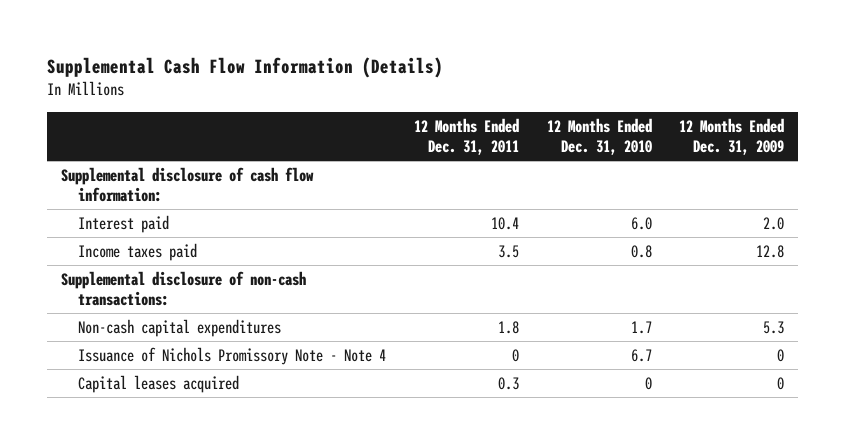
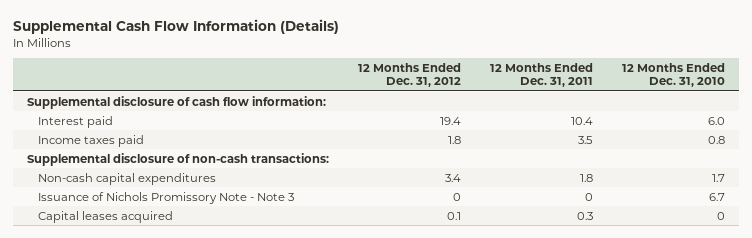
[679,117,785,155] 12 Months Ended Dec. 31, 2009 -> none
none -> [358,62,462,88] 12 Months Ended Dec. 31, 2012
[78,346,387,365] Issuance of Nichols Promissory Note - Note 4 -> [38,191,295,204] Issuance of Nichols Promissory Note - Note 3

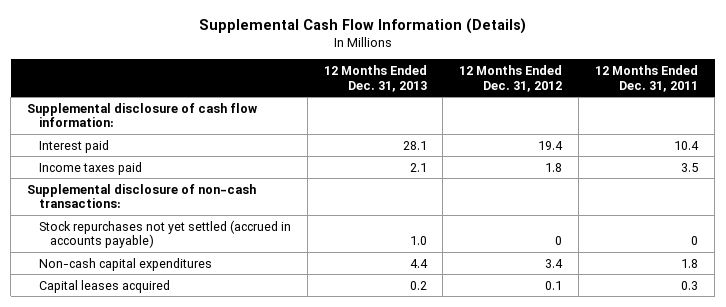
[622,62,726,88] 12 Months Ended Dec. 31, 2010 -> none
none -> [323,64,427,92] 12 Months Ended Dec. 31, 2013
none -> [38,219,291,249] Stock repurchases not yet settled (accrued in accounts payable)
[38,191,295,204] Issuance of Nichols Promissory Note - Note 3 -> none

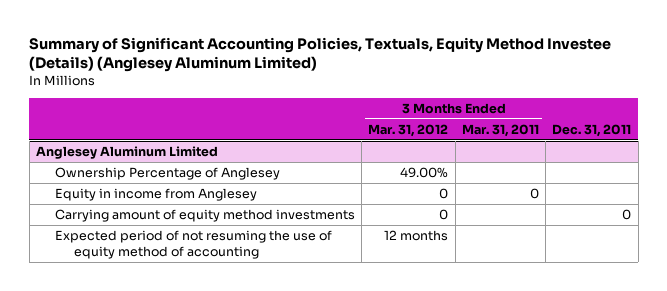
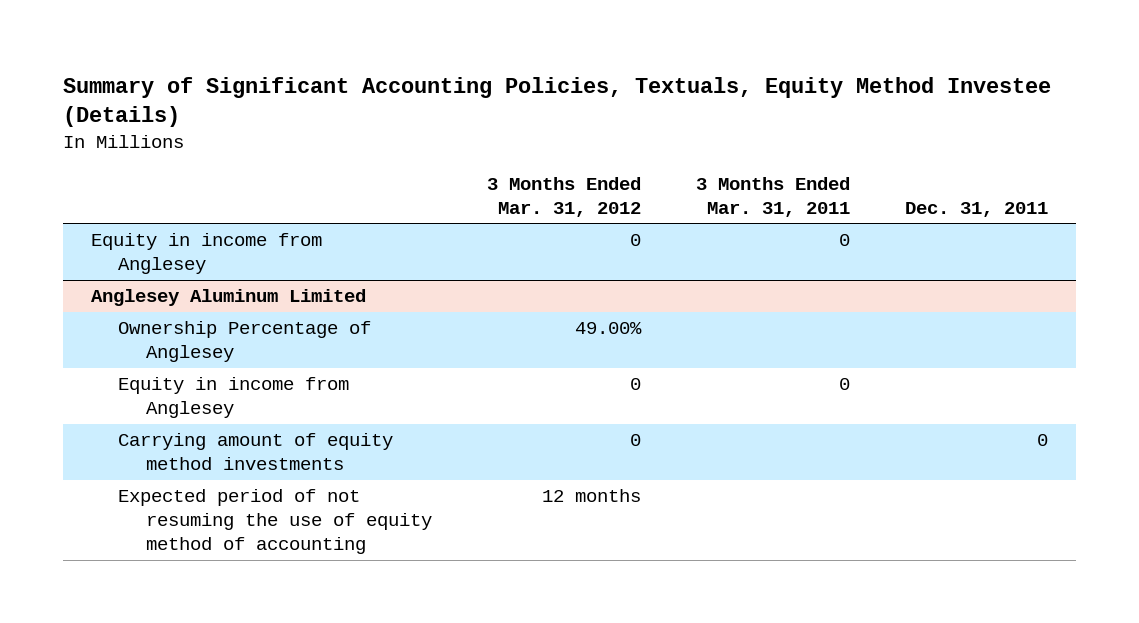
[29,36,612,73] Summary of Significant Accounting Policies, Textuals, Equity Method Investee (Details) (Anglesey Aluminum Limited) -> [63,76,1052,128] Summary of Significant Accounting Policies, Textuals, Equity Method Investee (Details)
none -> [90,233,322,275] Equity in income from Anglesey

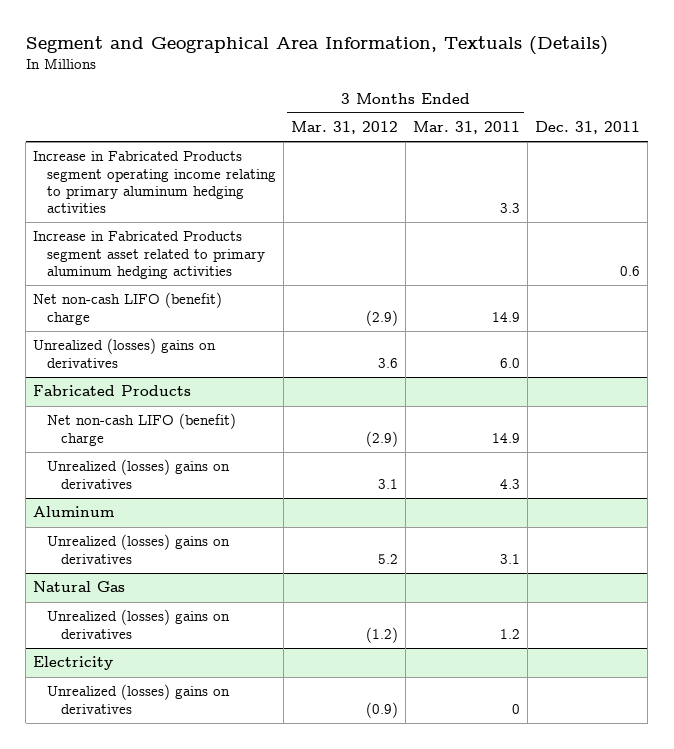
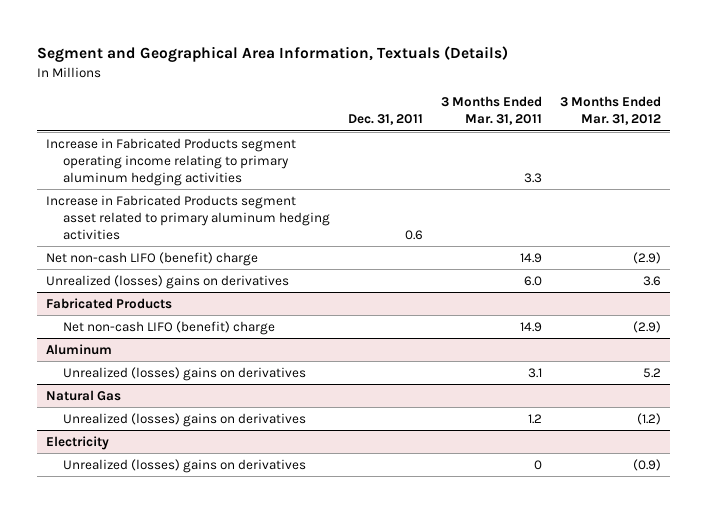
[46,459,230,489] Unrealized (losses) gains on derivatives -> none

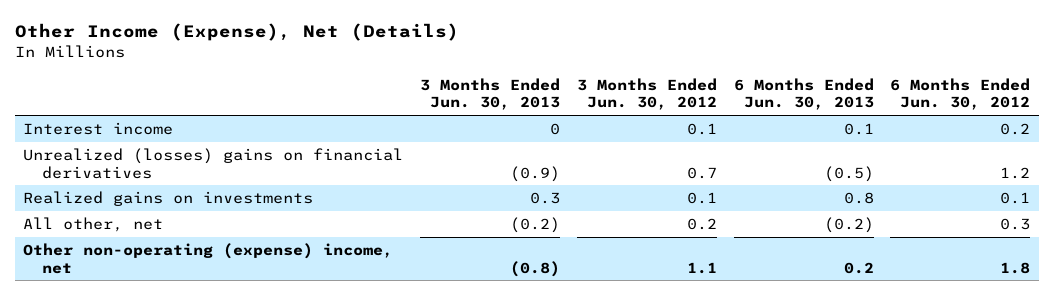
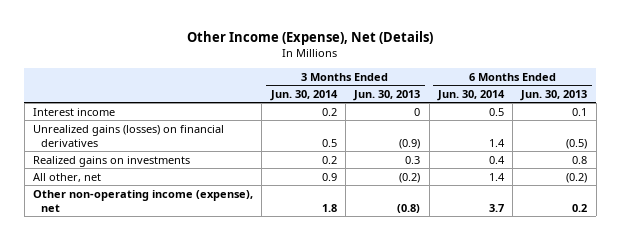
[576,77,717,111] 3 Months Ended Jun. 30, 2012 -> none
[890,77,1031,111] 6 Months Ended Jun. 30, 2012 -> none
none -> [269,89,338,101] Jun. 30, 2014
none -> [436,89,505,101] Jun. 30, 2014
[23,148,404,179] Unrealized (losses) gains on financial derivatives -> [33,124,225,147] Unrealized gains (losses) on financial derivatives
[23,243,394,274] Other non-operating (expense) income, net -> [33,189,254,212] Other non-operating income (expense), net

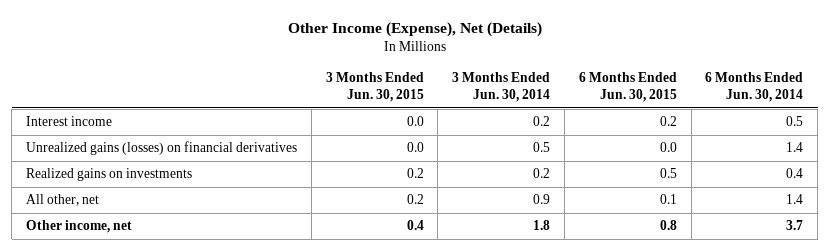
[353,89,421,101] Jun. 30, 2013 -> none
[520,89,588,101] Jun. 30, 2013 -> none
none -> [325,72,424,103] 3 Months Ended Jun. 30, 2015
none -> [578,72,677,103] 6 Months Ended Jun. 30, 2015
[33,189,254,212] Other non-operating income (expense), net -> [25,220,132,234] Other income, net

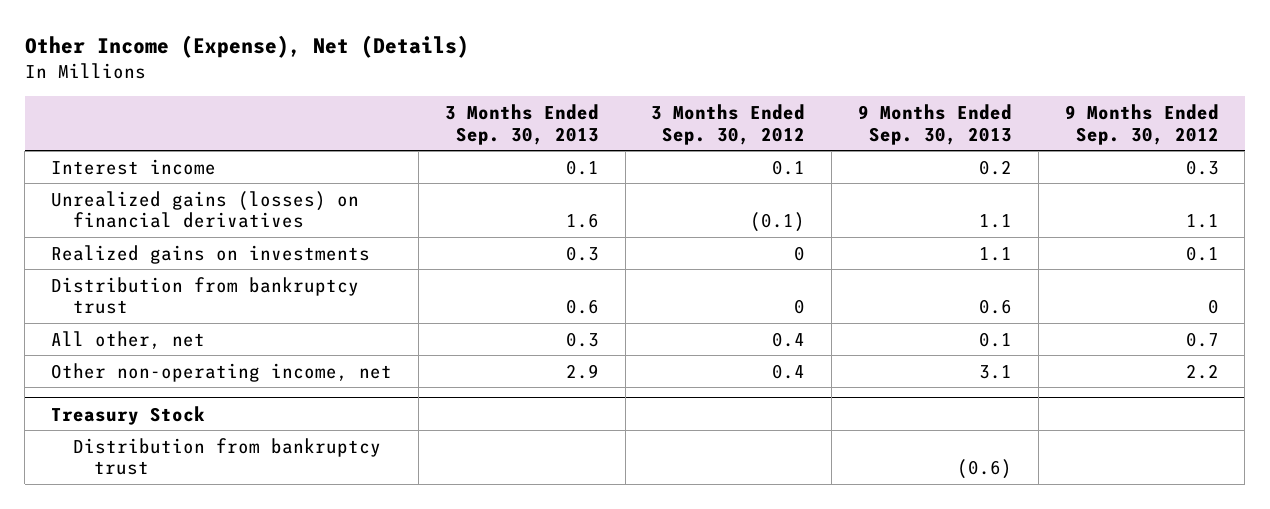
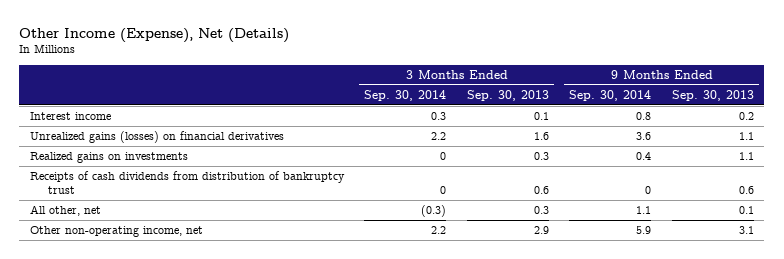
[651,103,806,145] 3 Months Ended Sep. 30, 2012 -> none
[1064,103,1219,145] 9 Months Ended Sep. 30, 2012 -> none
none -> [364,89,447,101] Sep. 30, 2014
none -> [569,89,652,101] Sep. 30, 2014
[51,276,360,315] Distribution from bankruptcy trust -> [29,170,345,195] Receipts of cash dividends from distribution of bankruptcy trust
[51,405,206,425] Treasury Stock -> none
[72,437,381,476] Distribution from bankruptcy trust -> none

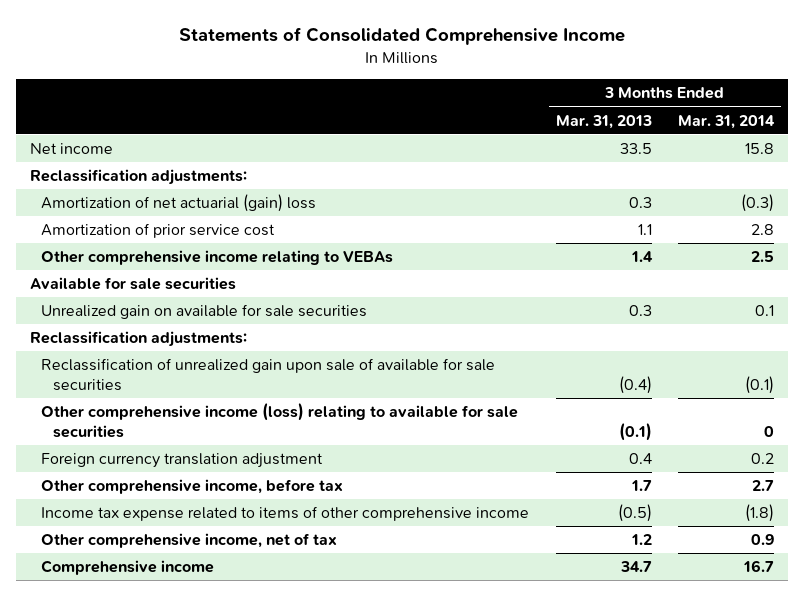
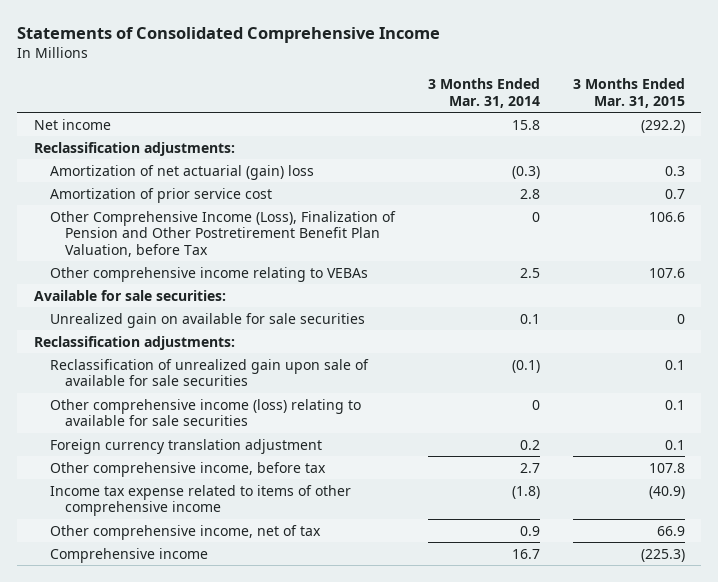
[555,114,652,129] Mar. 31, 2013 -> none
none -> [572,78,685,108] 3 Months Ended Mar. 31, 2015
none -> [49,210,396,257] Other Comprehensive Income (Loss), Finalization of Pension and Other Postretirement Benefit Plan Valuation, before Tax
[29,277,236,291] Available for sale securities -> [33,289,226,301] Available for sale securities:

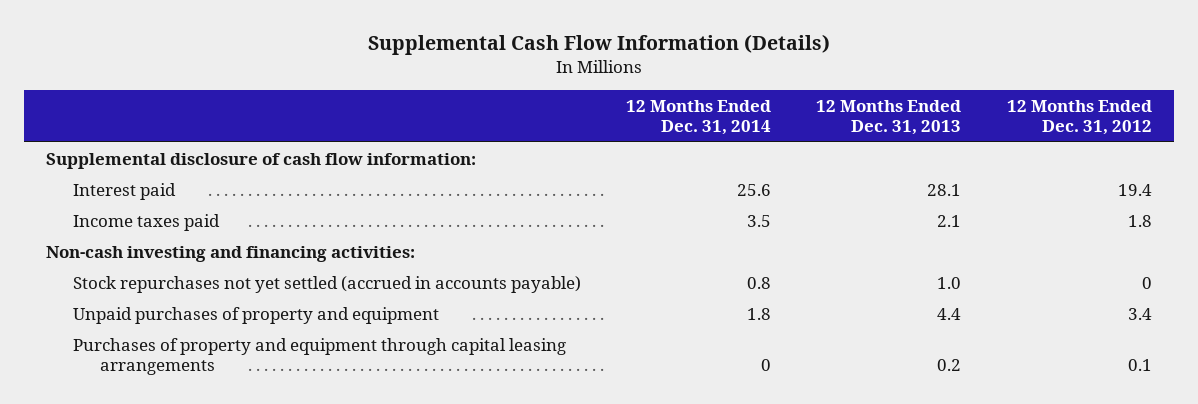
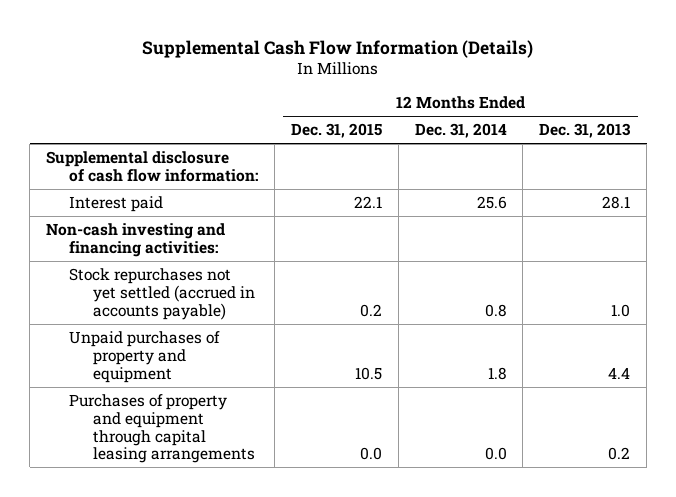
[1006,100,1152,136] 12 Months Ended Dec. 31, 2012 -> none
none -> [291,123,383,139] Dec. 31, 2015
[72,213,220,231] Income taxes paid -> none
[761,358,772,371] 0 -> [484,447,507,461] 0.0

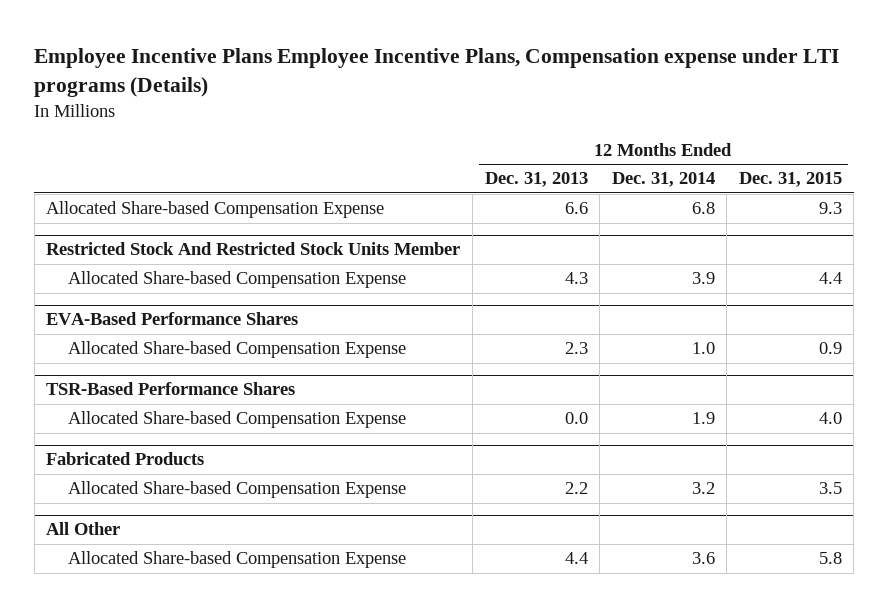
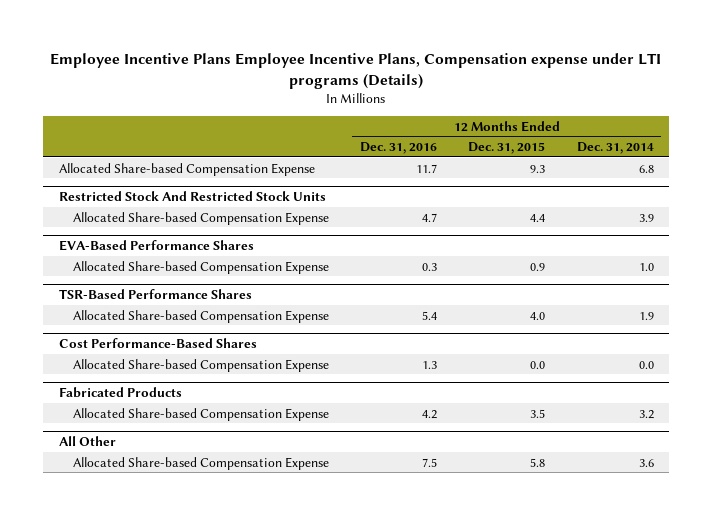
[484,172,588,188] Dec. 31, 2013 -> none
none -> [360,142,438,155] Dec. 31, 2016
[46,242,461,256] Restricted Stock And Restricted Stock Units Member -> [58,190,326,201] Restricted Stock And Restricted Stock Units
none -> [58,337,257,348] Cost Performance-Based Shares
none -> [72,358,329,372] Allocated Share-based Compensation Expense

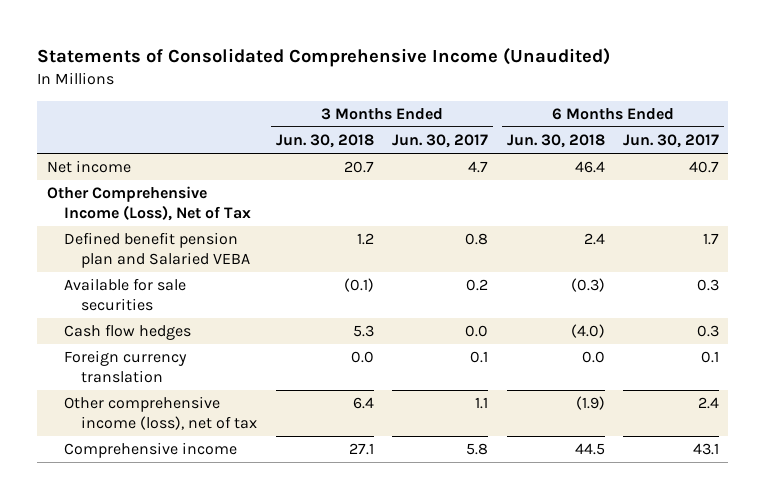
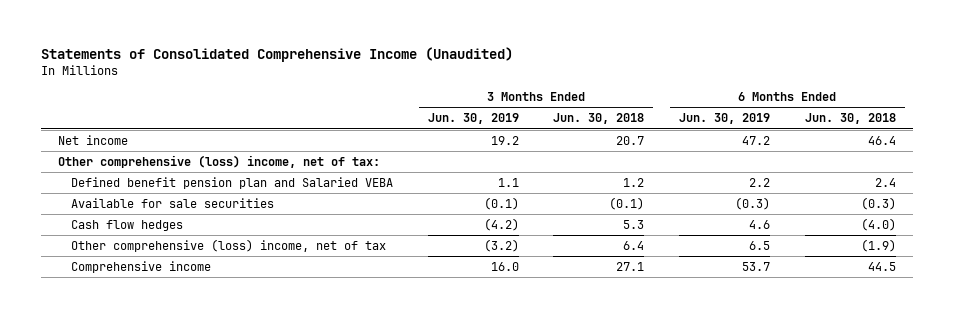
[392,134,489,149] Jun. 30, 2017 -> none
[623,134,720,149] Jun. 30, 2017 -> none
none -> [427,113,519,125] Jun. 30, 2019
none -> [679,113,771,125] Jun. 30, 2019
[46,186,251,221] Other Comprehensive Income (Loss), Net of Tax -> [57,154,380,168] Other comprehensive (loss) income, net of tax:
[63,350,187,383] Foreign currency translation -> none
[63,396,258,430] Other comprehensive income (loss), net of tax -> [70,238,386,252] Other comprehensive (loss) income, net of tax

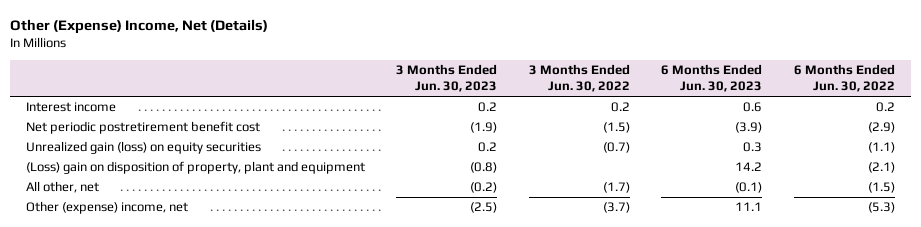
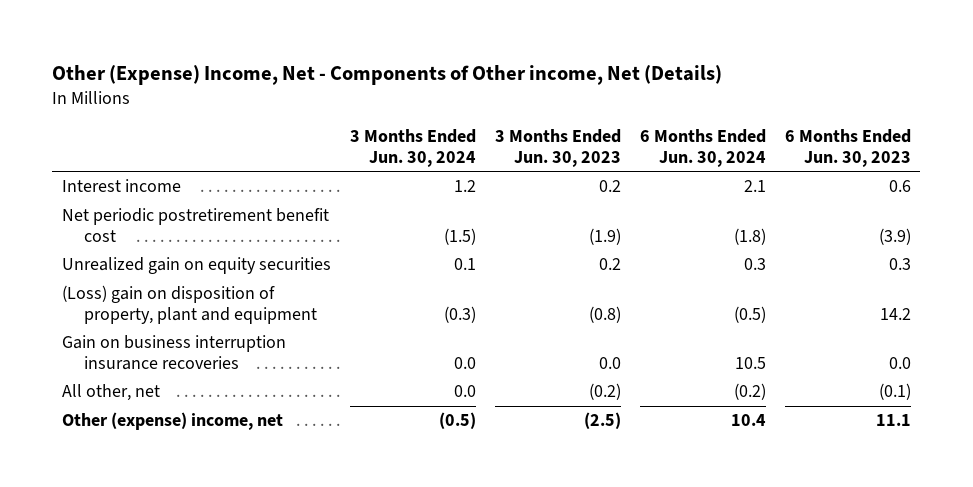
[10,19,269,35] Other (Expense) Income, Net (Details) -> [52,64,723,85] Other (Expense) Income, Net - Components of Other income, Net (Details)
[528,64,630,93] 3 Months Ended Jun. 30, 2022 -> none
[793,64,895,93] 6 Months Ended Jun. 30, 2022 -> none
none -> [349,128,476,167] 3 Months Ended Jun. 30, 2024
none -> [639,128,766,167] 6 Months Ended Jun. 30, 2024
[25,141,261,155] Unrealized gain (loss) on equity securities -> [61,257,331,275] Unrealized gain on equity securities
none -> [61,335,286,370] Gain on business interruption insurance recoveries

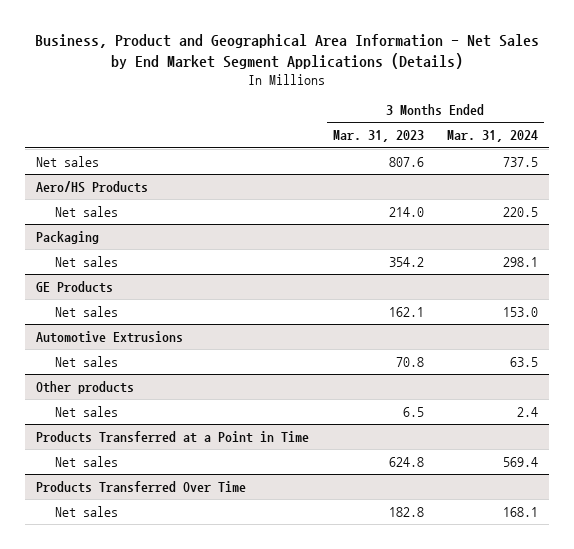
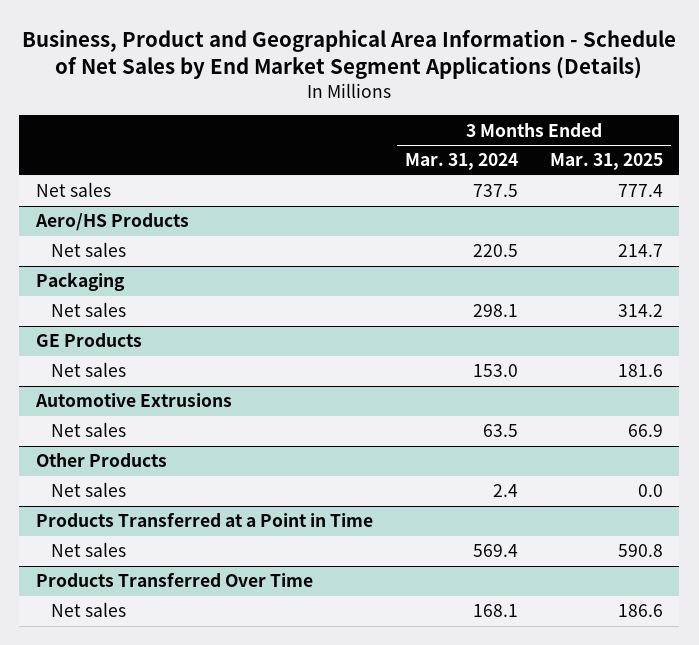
[35,34,540,70] Business, Product and Geographical Area Information - Net Sales by End Market Segment Applications (Details) -> [22,28,677,80] Business, Product and Geographical Area Information - Schedule of Net Sales by End Market Segment Applications (Details)
[332,130,424,143] Mar. 31, 2023 -> none
none -> [550,153,664,171] Mar. 31, 2025
[36,380,135,394] Other products -> [35,453,167,468] Other Products

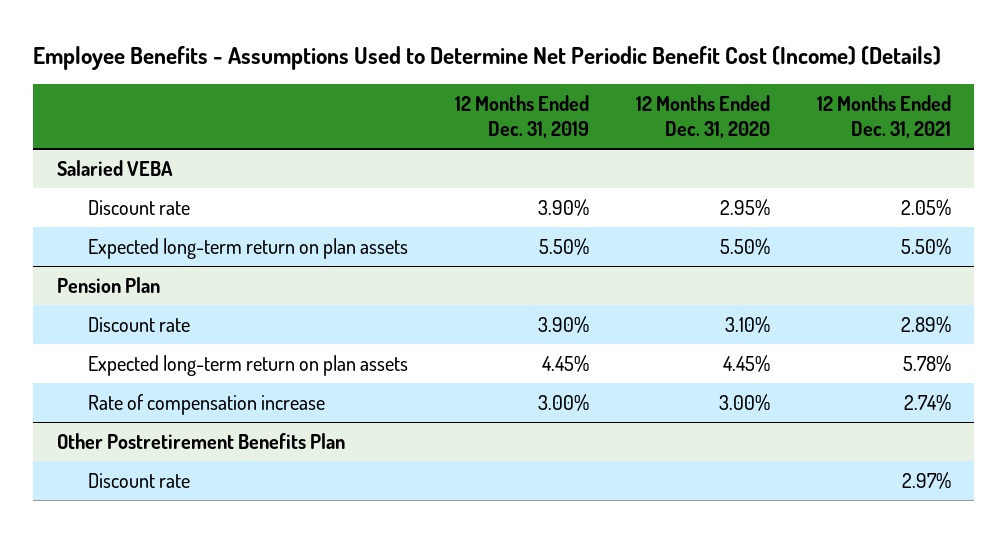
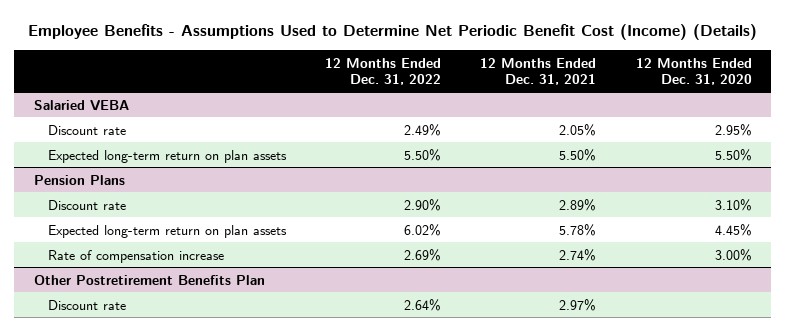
[454,95,589,139] 12 Months Ended Dec. 31, 2019 -> none
none -> [325,57,442,85] 12 Months Ended Dec. 31, 2022
[56,276,160,293] Pension Plan -> [33,174,125,185] Pension Plans

